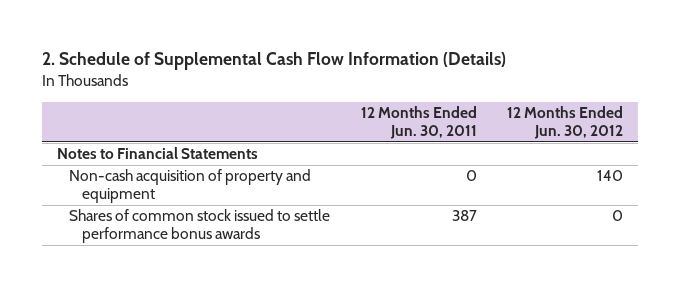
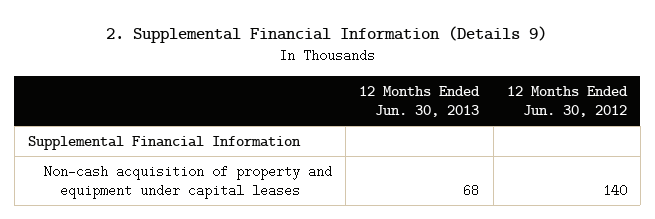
[41,52,506,71] 2. Schedule of Supplemental Cash Flow Information (Details) -> [106,25,548,43] 2. Supplemental Financial Information (Details 9)
[360,106,477,139] 12 Months Ended Jun. 30, 2011 -> none
none -> [359,86,481,117] 12 Months Ended Jun. 30, 2013
[56,147,258,160] Notes to Financial Statements -> none
[69,209,331,244] Shares of common stock issued to settle performance bonus awards -> none
none -> [27,136,301,151] Supplemental Financial Information
[69,169,312,204] Non-cash acquisition of property and equipment -> [44,165,333,199] Non-cash acquisition of property and equipment under capital leases

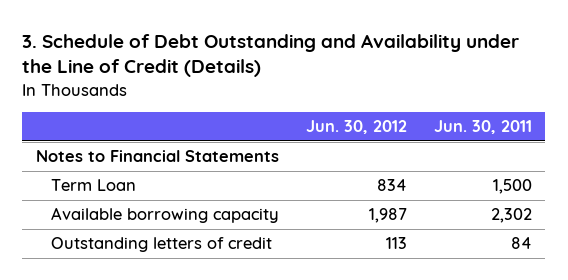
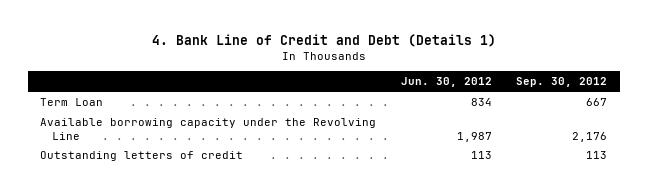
[22,33,520,78] 3. Schedule of Debt Outstanding and Availability under the Line of Credit (Details) -> [151,34,496,48] 4. Bank Line of Credit and Debt (Details 1)
[433,120,532,135] Jun. 30, 2011 -> none
none -> [516,77,608,88] Sep. 30, 2012
[35,150,279,163] Notes to Financial Statements -> none
[51,207,280,224] Available borrowing capacity -> [40,117,377,140] Available borrowing capacity under the Revolving Line

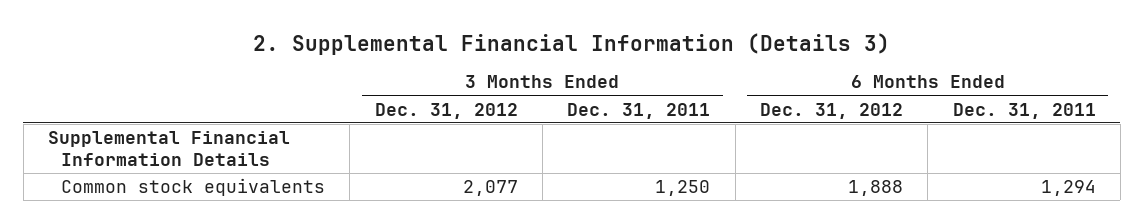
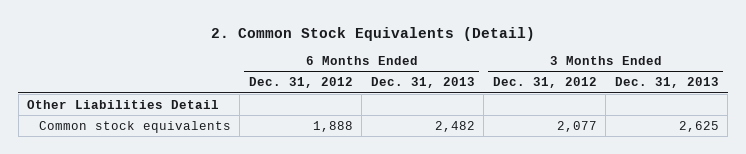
[252,32,890,55] 2. Supplemental Financial Information (Details 3) -> [210,26,535,41] 2. Common Stock Equivalents (Detail)
[567,102,711,119] Dec. 31, 2011 -> none
[952,102,1096,119] Dec. 31, 2011 -> none
none -> [370,77,475,89] Dec. 31, 2013
none -> [614,77,719,89] Dec. 31, 2013
[48,131,291,166] Supplemental Financial Information Details -> [27,99,220,109] Other Liabilities Detail

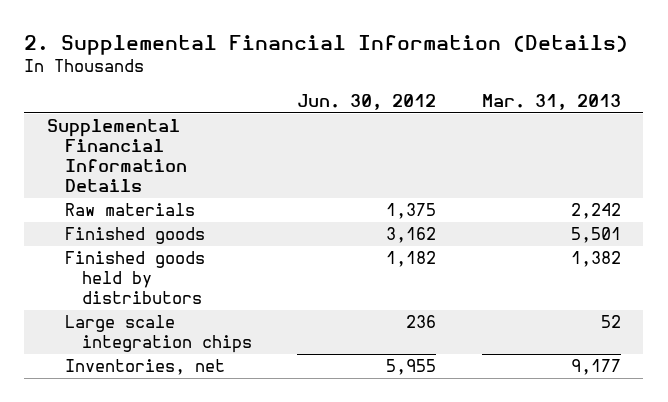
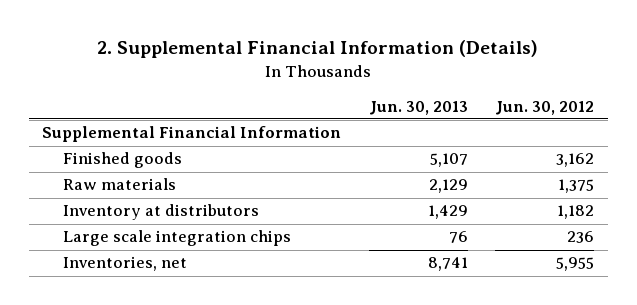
[481,94,621,111] Mar. 31, 2013 -> none
none -> [368,100,468,115] Jun. 30, 2013
[46,119,187,193] Supplemental Financial Information Details -> [42,126,342,143] Supplemental Financial Information
[64,203,195,217] Raw materials -> [62,178,176,191] Raw materials
[64,251,205,305] Finished goods held by distributors -> [62,204,259,221] Inventory at distributors

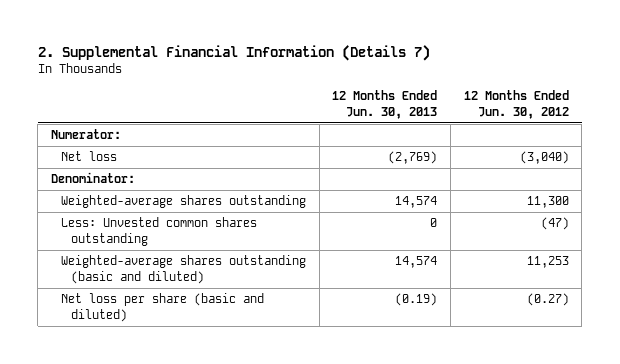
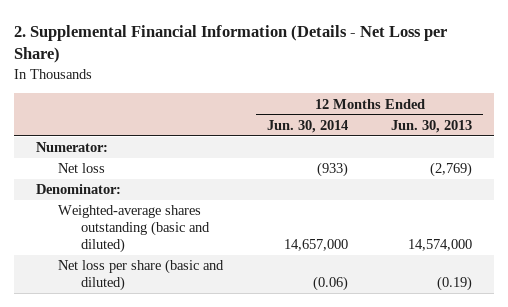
[37,44,430,61] 2. Supplemental Financial Information (Details 7) -> [14,24,448,64] 2. Supplemental Financial Information (Details - Net Loss per Share)
[463,90,569,119] 12 Months Ended Jun. 30, 2012 -> none
none -> [266,119,348,133] Jun. 30, 2014
[61,195,307,209] Weighted-average shares outstanding -> none
[61,217,258,246] Less: Unvested common shares outstanding -> none
[395,256,438,269] 14,574 -> [408,239,473,252] 14,574,000

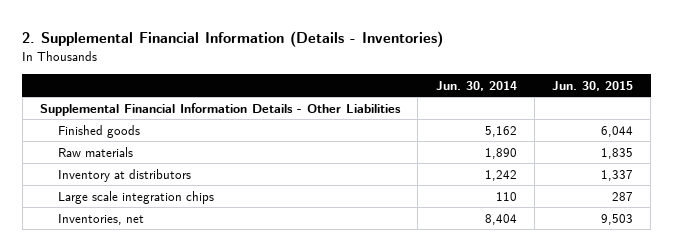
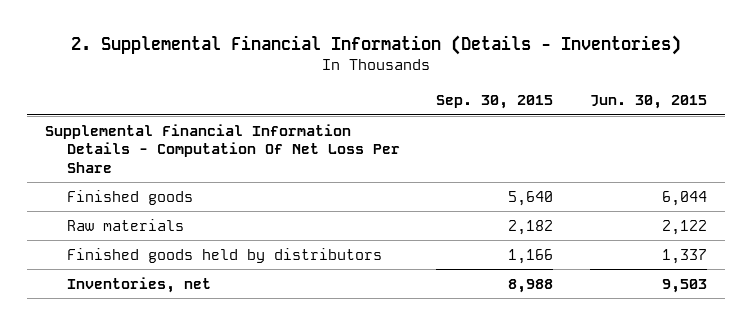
[435,80,517,91] Jun. 30, 2014 -> none
none -> [436,95,554,110] Sep. 30, 2015
[40,102,402,116] Supplemental Financial Information Details - Other Liabilities -> [44,123,401,173] Supplemental Financial Information Details - Computation Of Net Loss Per Share
[57,190,214,204] Large scale integration chips -> none
[601,147,634,159] 1,835 -> [661,219,707,235] 2,122
[57,168,191,182] Inventory at distributors -> [67,247,383,263] Finished goods held by distributors

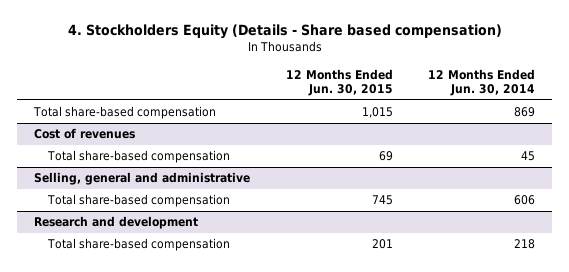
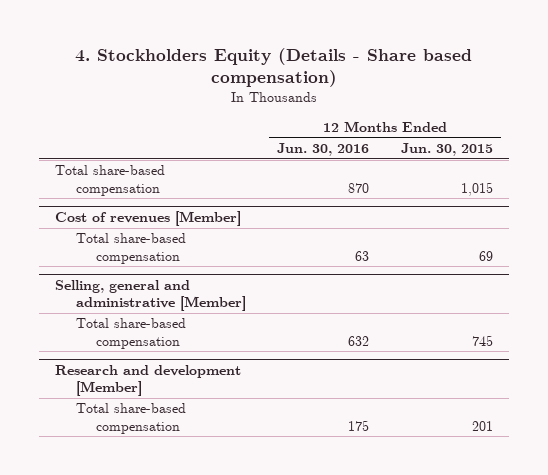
[427,68,535,96] 12 Months Ended Jun. 30, 2014 -> none
none -> [277,143,370,157] Jun. 30, 2016
[34,128,136,140] Cost of revenues -> [54,211,241,227] Cost of revenues [Member]
[34,172,251,186] Selling, general and administrative -> [54,280,246,312] Selling, general and administrative [Member]
[34,216,199,230] Research and development -> [54,365,241,397] Research and development [Member]

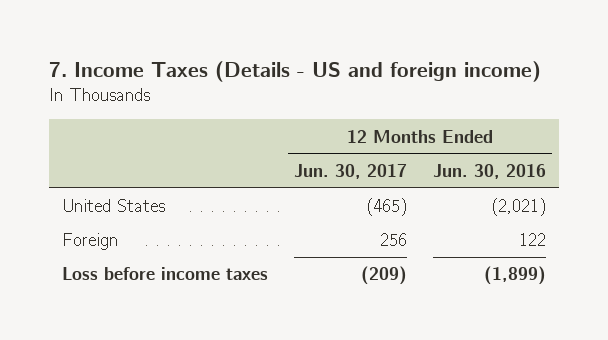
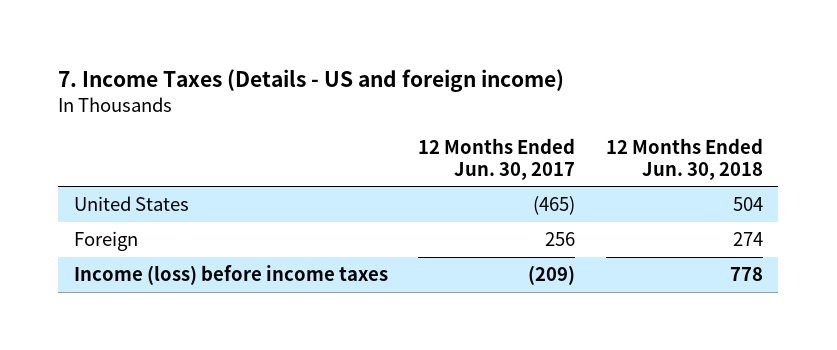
[432,163,546,179] Jun. 30, 2016 -> none
none -> [606,138,764,180] 12 Months Ended Jun. 30, 2018
[62,267,269,281] Loss before income taxes -> [73,265,388,286] Income (loss) before income taxes

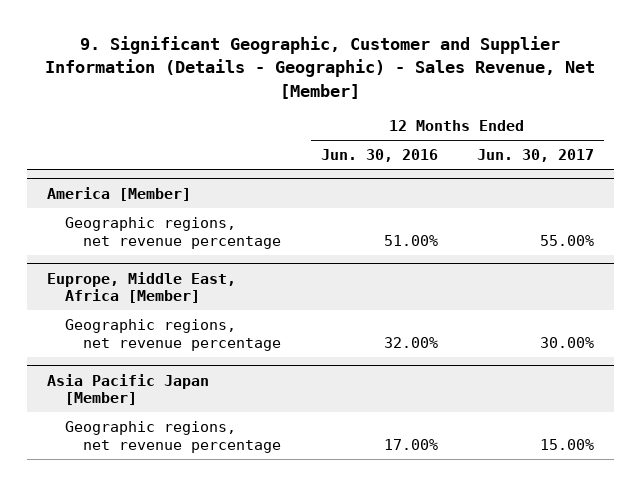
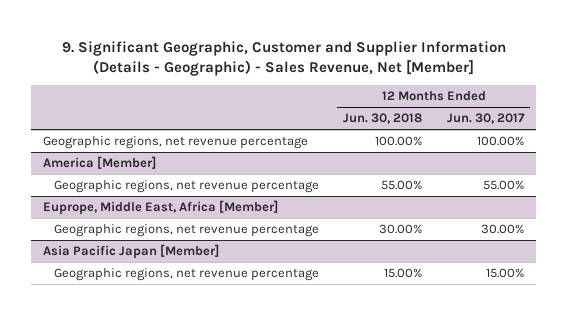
[320,149,438,163] Jun. 30, 2016 -> none
none -> [343,113,423,125] Jun. 30, 2018
none -> [43,136,309,150] Geographic regions, net revenue percentage

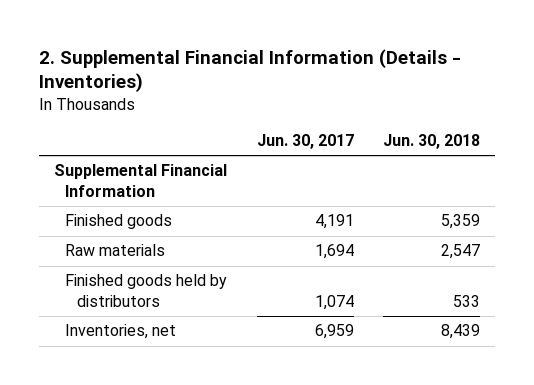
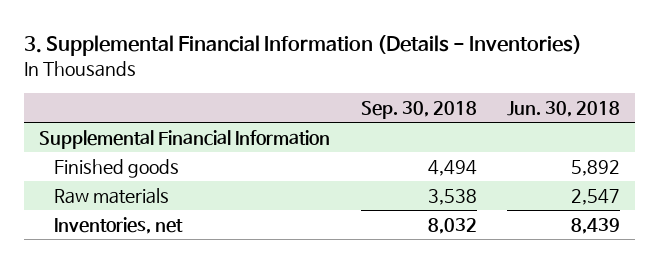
[38,48,461,93] 2. Supplemental Financial Information (Details - Inventories) -> [24,35,583,57] 3. Supplemental Financial Information (Details - Inventories)
[256,134,354,150] Jun. 30, 2017 -> none
none -> [360,100,477,119] Sep. 30, 2018
[440,214,480,230] 5,359 -> [571,160,621,177] 5,892
[65,274,228,307] Finished goods held by distributors -> none

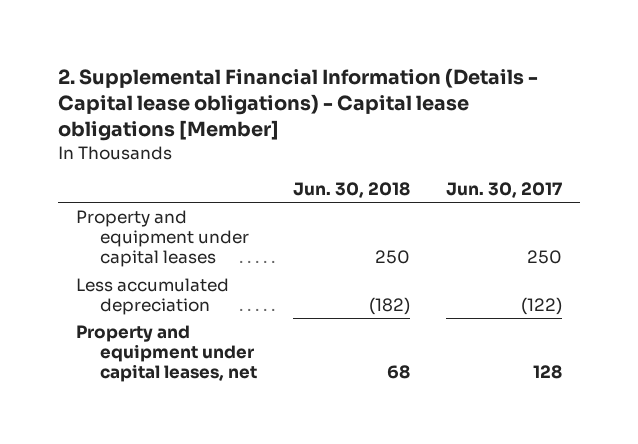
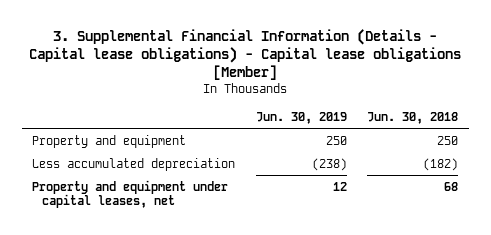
[57,67,538,141] 2. Supplemental Financial Information (Details - Capital lease obligations) - Capital lease obligations [Member] -> [29,28,462,81] 3. Supplemental Financial Information (Details - Capital lease obligations) - Capital lease obligations [Member]
[446,181,563,198] Jun. 30, 2017 -> none
none -> [255,111,347,124] Jun. 30, 2019
[75,209,250,268] Property and equipment under capital leases -> [32,134,187,148] Property and equipment

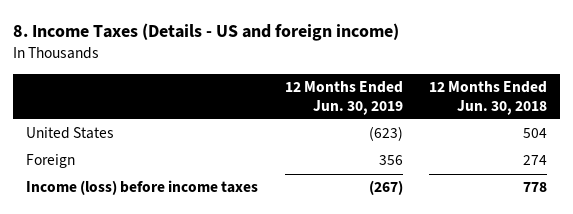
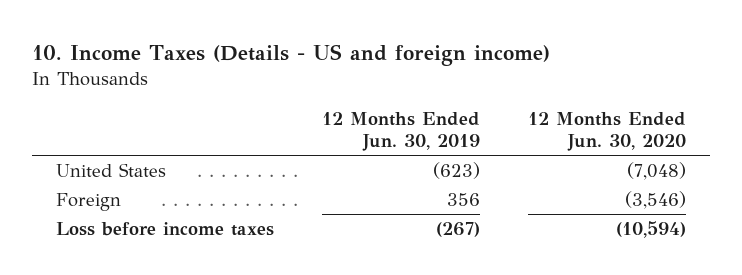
[12,23,399,42] 8. Income Taxes (Details - US and foreign income) -> [31,44,550,67] 10. Income Taxes (Details - US and foreign income)
[429,81,548,115] 12 Months Ended Jun. 30, 2018 -> none
none -> [528,111,687,151] 12 Months Ended Jun. 30, 2020
[26,180,259,196] Income (loss) before income taxes -> [55,221,274,236] Loss before income taxes

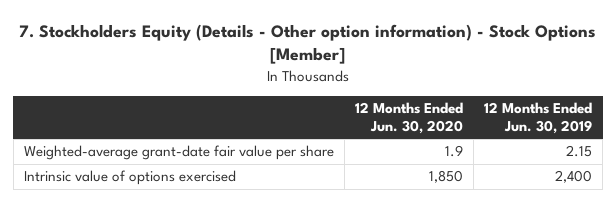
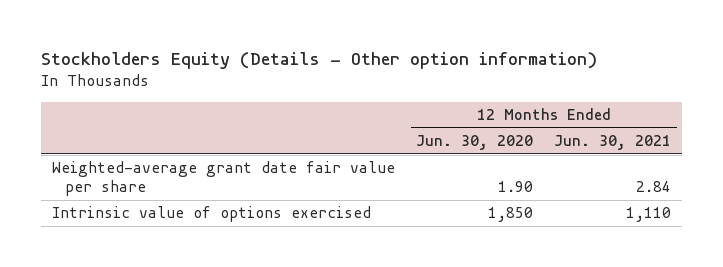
[19,23,597,65] 7. Stockholders Equity (Details - Other option information) - Stock Options [Member] -> [40,52,597,70] Stockholders Equity (Details - Other option information)
[484,102,593,134] 12 Months Ended Jun. 30, 2019 -> none
none -> [554,135,672,151] Jun. 30, 2021
[23,145,334,161] Weighted-average grant-date fair value per share -> [51,161,395,197] Weighted-average grant date fair value per share
[445,145,464,158] 1.9 -> [497,181,533,193] 1.90

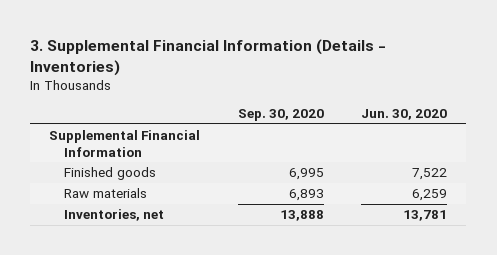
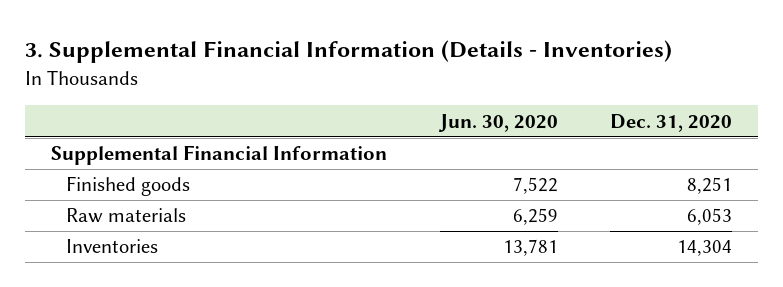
[237,109,324,122] Sep. 30, 2020 -> none
none -> [609,113,732,132] Dec. 31, 2020
[63,209,164,222] Inventories, net -> [66,239,159,254] Inventories

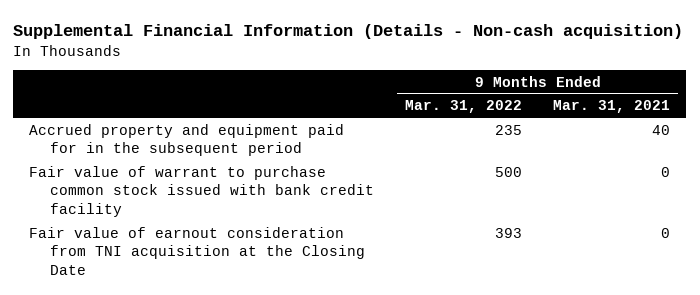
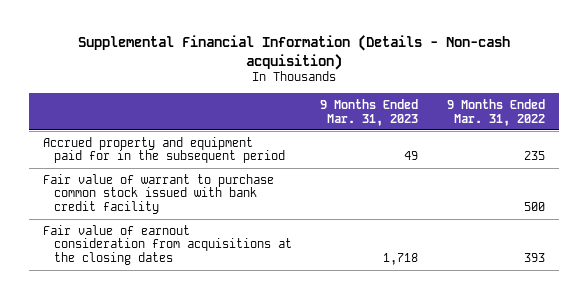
[553,100,671,114] Mar. 31, 2021 -> none
none -> [320,98,419,126] 9 Months Ended Mar. 31, 2023
[29,226,365,276] Fair value of earnout consideration from TNI acquisition at the Closing Date -> [43,224,292,266] Fair value of earnout consideration from acquisitions at the closing dates

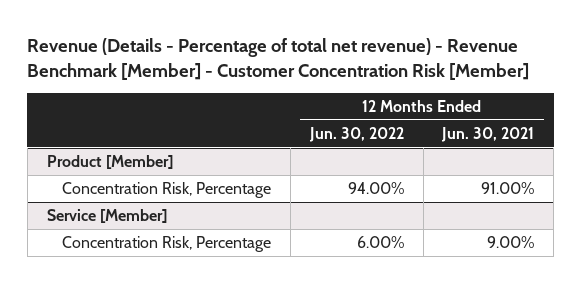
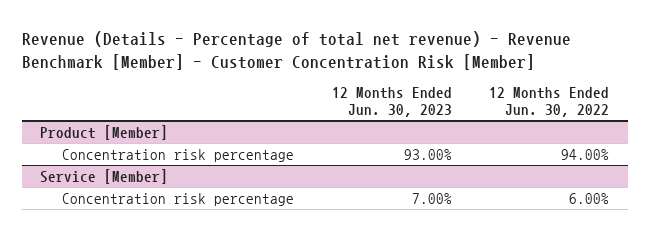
[441,126,535,142] Jun. 30, 2021 -> none
none -> [331,86,452,117] 12 Months Ended Jun. 30, 2023
[62,182,272,199] Concentration Risk, Percentage -> [62,148,295,162] Concentration risk percentage
[62,236,272,253] Concentration Risk, Percentage -> [62,192,295,206] Concentration risk percentage

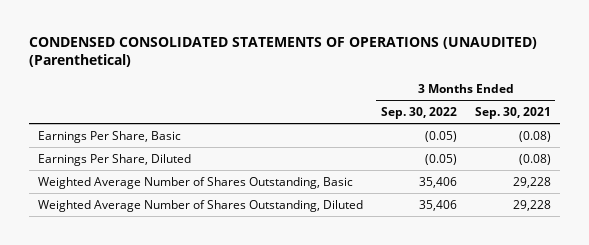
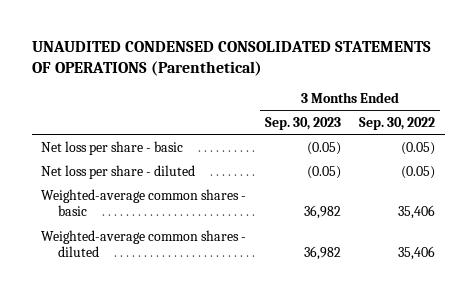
[28,36,537,68] CONDENSED CONSOLIDATED STATEMENTS OF OPERATIONS (UNAUDITED) (Parenthetical) -> [31,41,431,77] UNAUDITED CONDENSED CONSOLIDATED STATEMENTS OF OPERATIONS (Parenthetical)
[474,106,551,119] Sep. 30, 2021 -> none
none -> [264,117,341,131] Sep. 30, 2023
[37,130,181,143] Earnings Per Share, Basic -> [40,140,183,155] Net loss per share - basic
[37,153,191,166] Earnings Per Share, Diluted -> [40,164,195,179] Net loss per share - diluted
[37,176,353,189] Weighted Average Number of Shares Outstanding, Basic -> [40,188,246,217] Weighted-average common shares - basic
[37,199,363,212] Weighted Average Number of Shares Outstanding, Diluted -> [40,229,246,258] Weighted-average common shares - diluted

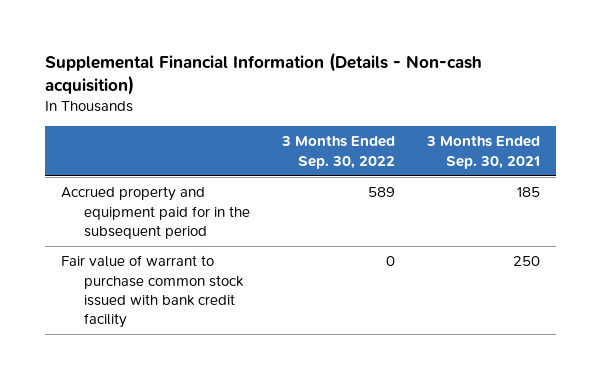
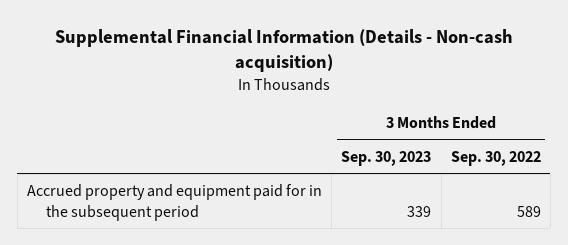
[426,135,541,169] 3 Months Ended Sep. 30, 2021 -> none
none -> [341,150,432,166] Sep. 30, 2023
[61,255,244,328] Fair value of warrant to purchase common stock issued with bank credit facility -> none

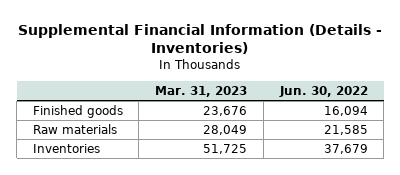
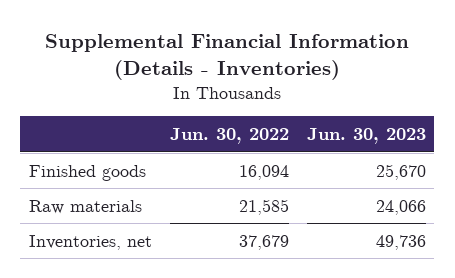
[155,85,248,97] Mar. 31, 2023 -> none
none -> [306,128,426,145] Jun. 30, 2023
[32,144,100,154] Inventories -> [29,234,153,250] Inventories, net

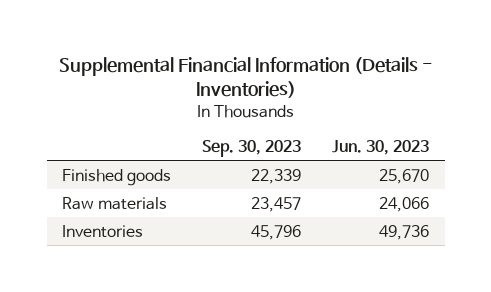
[169,128,289,145] Jun. 30, 2022 -> none
none -> [202,139,302,157] Sep. 30, 2023
[29,234,153,250] Inventories, net -> [62,224,144,238] Inventories

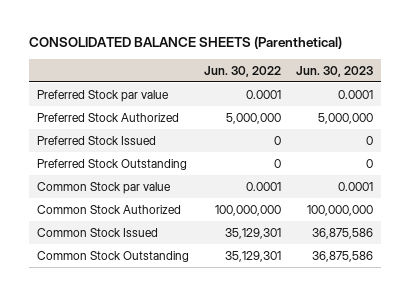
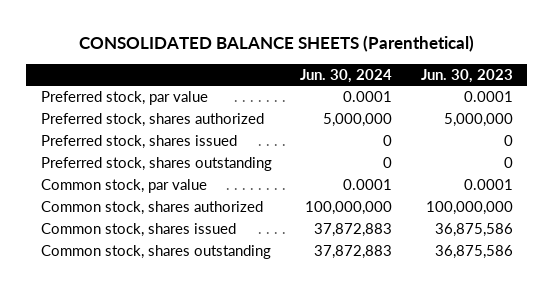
[203,65,281,77] Jun. 30, 2022 -> none
none -> [300,68,393,83] Jun. 30, 2024
[36,89,169,102] Preferred Stock par value -> [40,91,208,106] Preferred stock, par value
[36,112,179,122] Preferred Stock Authorized -> [40,113,264,128] Preferred stock, shares authorized
[36,135,156,145] Preferred Stock Issued -> [40,135,237,150] Preferred stock, shares issued
[36,158,187,170] Preferred Stock Outstanding -> [40,157,272,172] Preferred stock, shares outstanding
[36,181,171,194] Common Stock par value -> [40,179,207,194] Common stock, par value
[36,204,181,214] Common Stock Authorized -> [40,201,263,216] Common stock, shares authorized
[36,227,158,237] Common Stock Issued -> [40,223,236,238] Common stock, shares issued
[36,250,189,262] Common Stock Outstanding -> [40,245,271,260] Common stock, shares outstanding

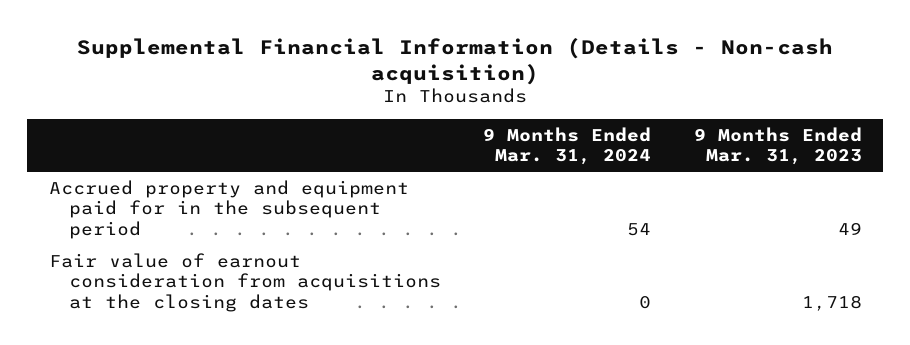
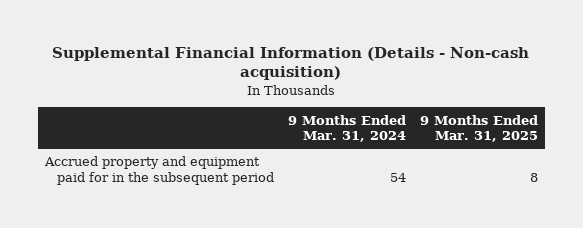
[693,126,862,166] 9 Months Ended Mar. 31, 2023 -> none
none -> [419,114,538,143] 9 Months Ended Mar. 31, 2025
[48,252,442,312] Fair value of earnout consideration from acquisitions at the closing dates -> none

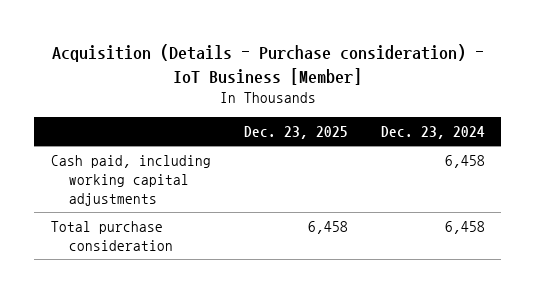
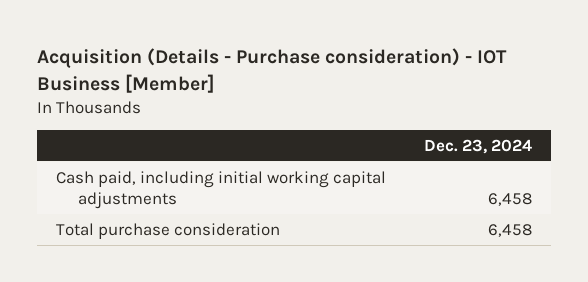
[51,43,484,85] Acquisition (Details - Purchase consideration) - IoT Business [Member] -> [36,48,507,93] Acquisition (Details - Purchase consideration) - IOT Business [Member]
[243,126,348,140] Dec. 23, 2025 -> none
[50,154,211,207] Cash paid, including working capital adjustments -> [55,170,386,210] Cash paid, including initial working capital adjustments

